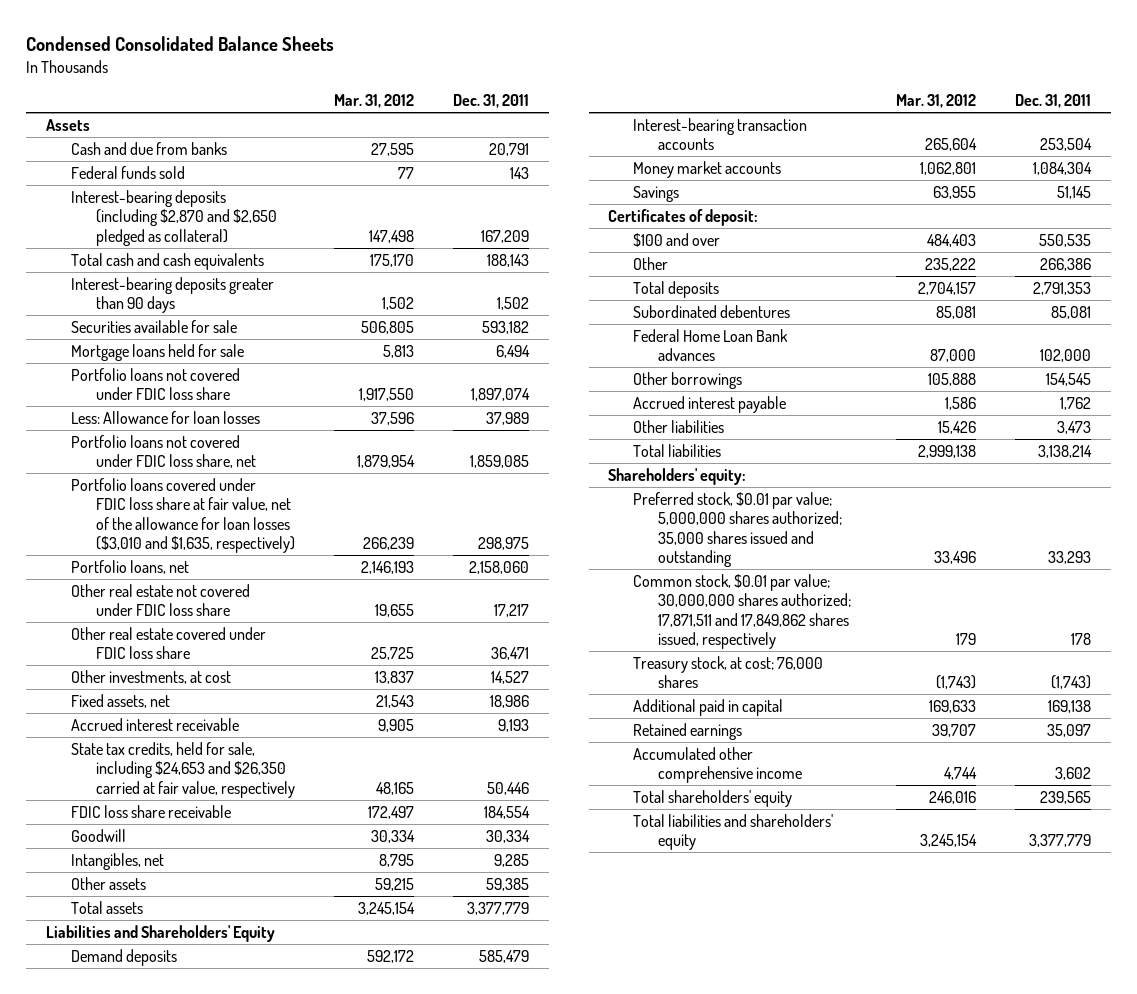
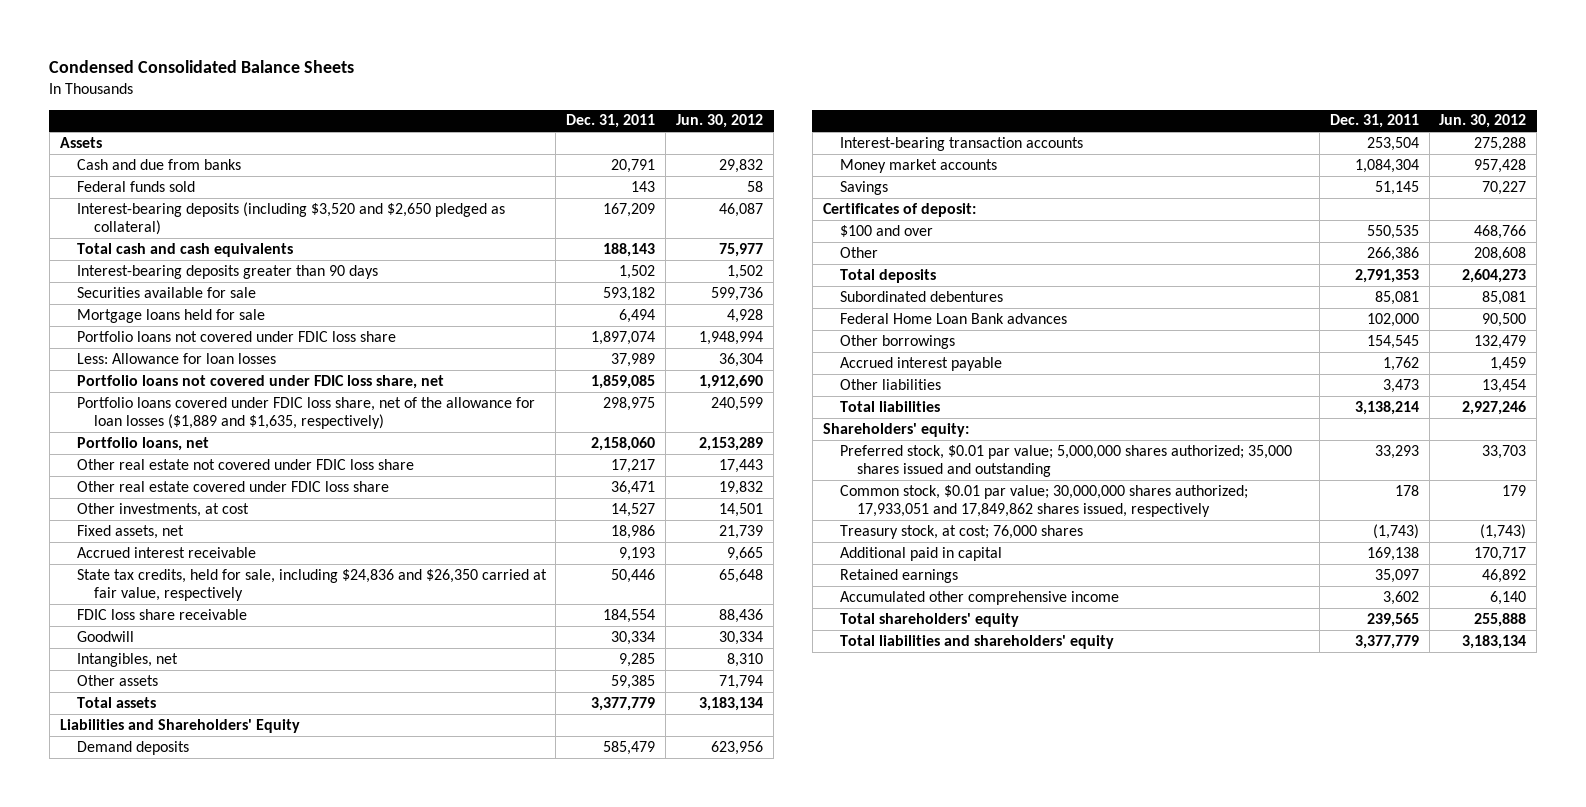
[333,94,414,109] Mar. 31, 2012 -> none
none -> [676,114,764,129] Jun. 30, 2012
[70,189,277,246] Interest-bearing deposits (including $2,870 and $2,650 pledged as collateral) -> [76,201,505,235] Interest-bearing deposits (including $3,520 and $2,650 pledged as collateral)
[70,477,295,553] Portfolio loans covered under FDIC loss share at fair value, net of the allowance for loan losses ($3,010 and $1,635, respectively) -> [76,396,535,429] Portfolio loans covered under FDIC loss share, net of the allowance for loan losses ($1,889 and $1,635, respectively)
[70,741,295,798] State tax credits, held for sale, including $24,653 and $26,350 carried at fair value, respectively -> [76,568,547,601] State tax credits, held for sale, including $24,836 and $26,350 carried at fair value, respectively
[633,573,851,649] Common stock, $0.01 par value; 30,000,000 shares authorized; 17,871,511 and 17,849,862 shares issued, respectively -> [839,484,1248,517] Common stock, $0.01 par value; 30,000,000 shares authorized; 17,933,051 and 17,849,862 shares issued, respectively

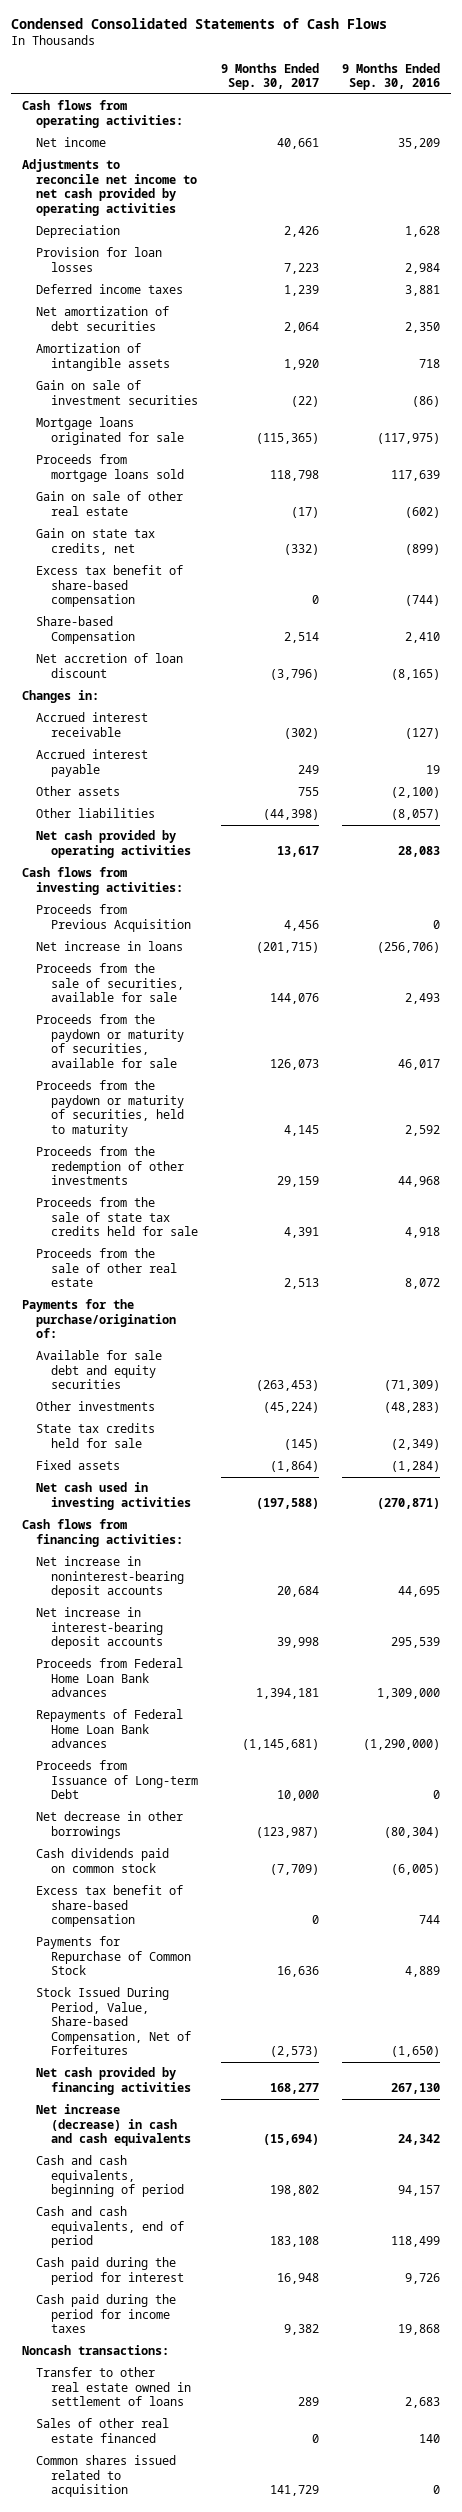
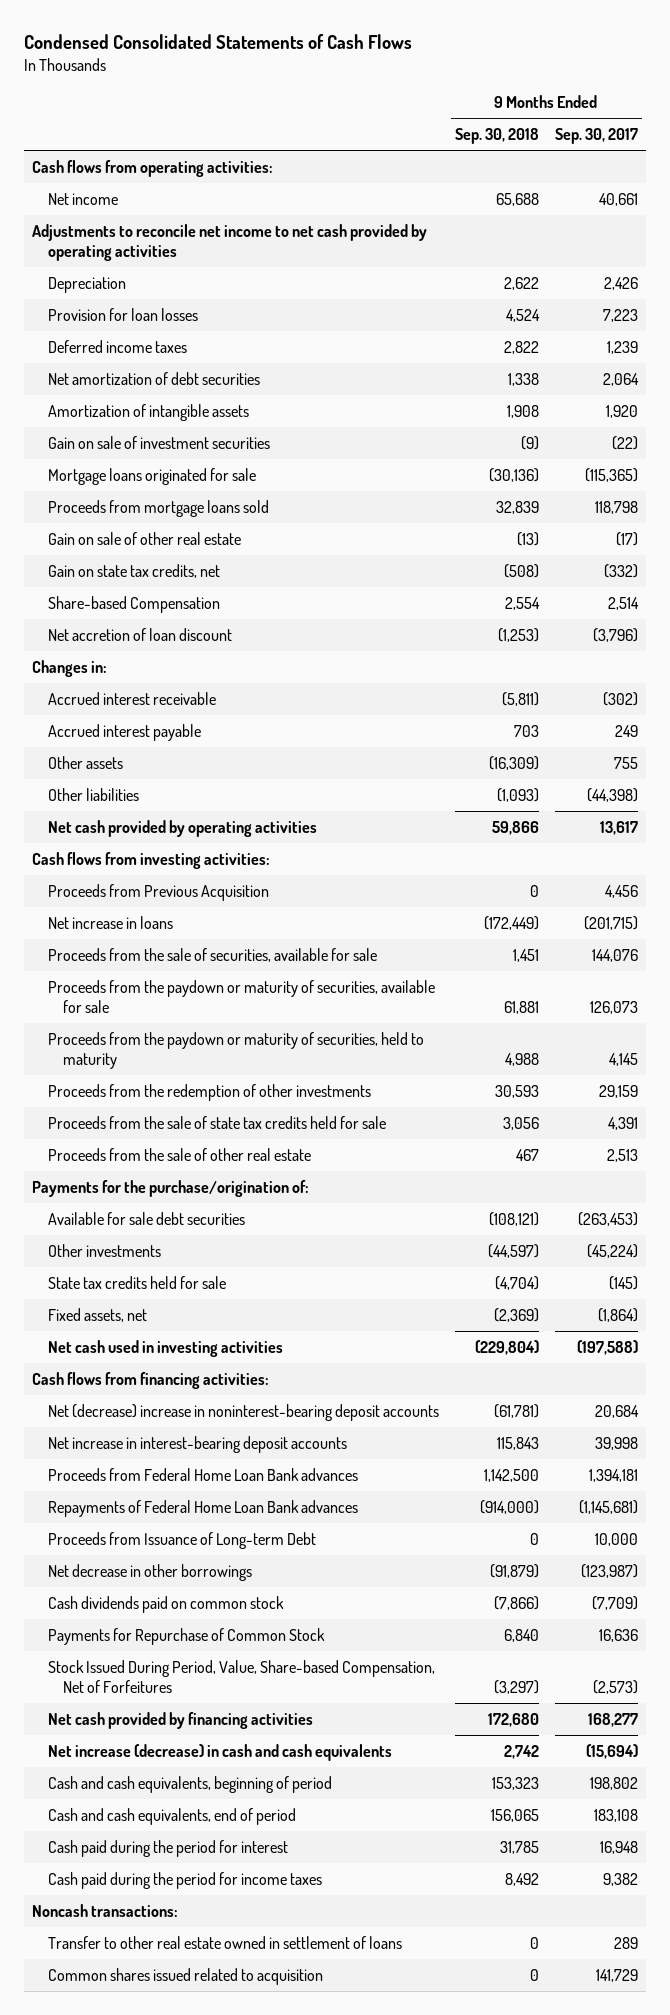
[341,62,440,91] 9 Months Ended Sep. 30, 2016 -> none
none -> [454,127,539,144] Sep. 30, 2018
[36,565,184,608] Excess tax benefit of share-based compensation -> none
[36,1350,163,1390] Available for sale debt and equity securities -> [47,1211,245,1225] Available for sale debt securities
[36,1460,121,1471] Fixed assets -> [47,1307,147,1322] Fixed assets, net
[36,1556,184,1599] Net increase in noninterest-bearing deposit accounts -> [47,1403,439,1421] Net (decrease) increase in noninterest-bearing deposit accounts
[36,1885,184,1928] Excess tax benefit of share-based compensation -> none
[36,2418,170,2443] Sales of other real estate financed -> none

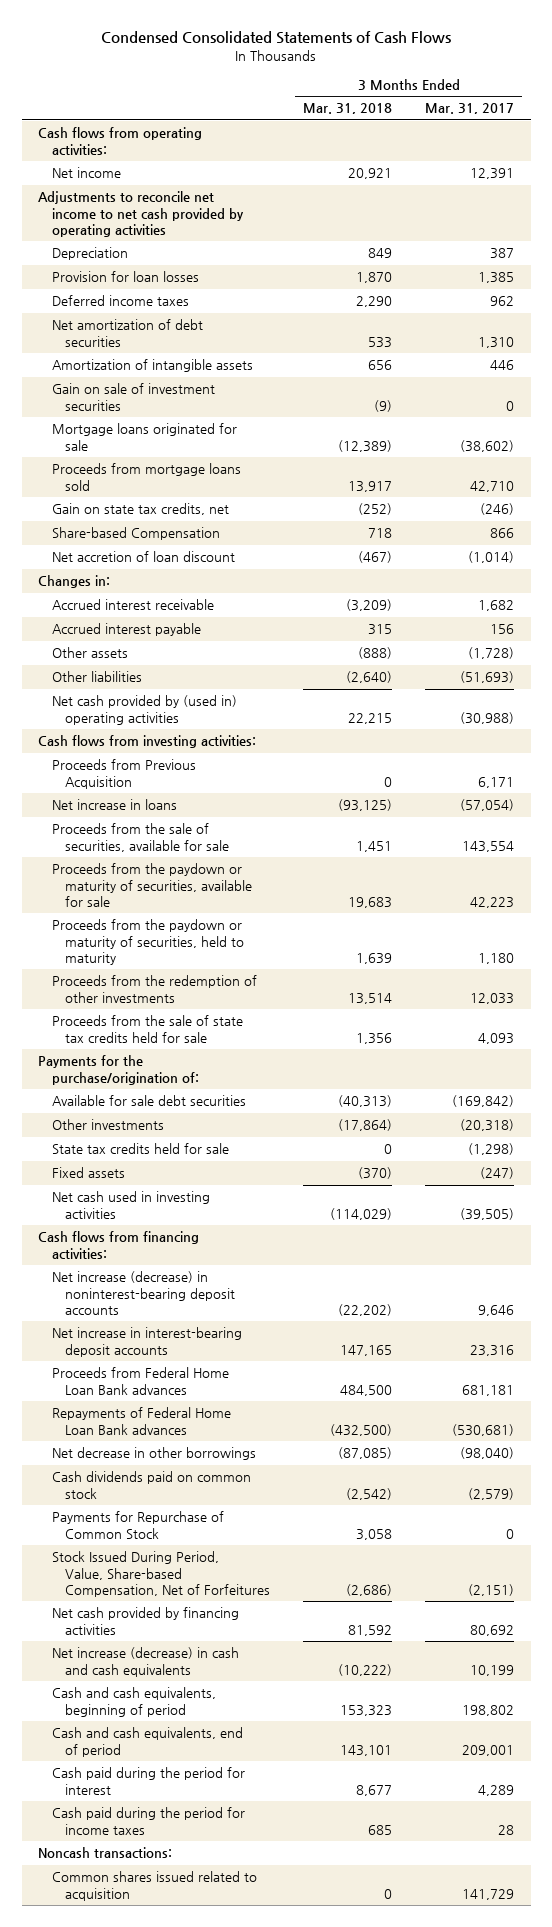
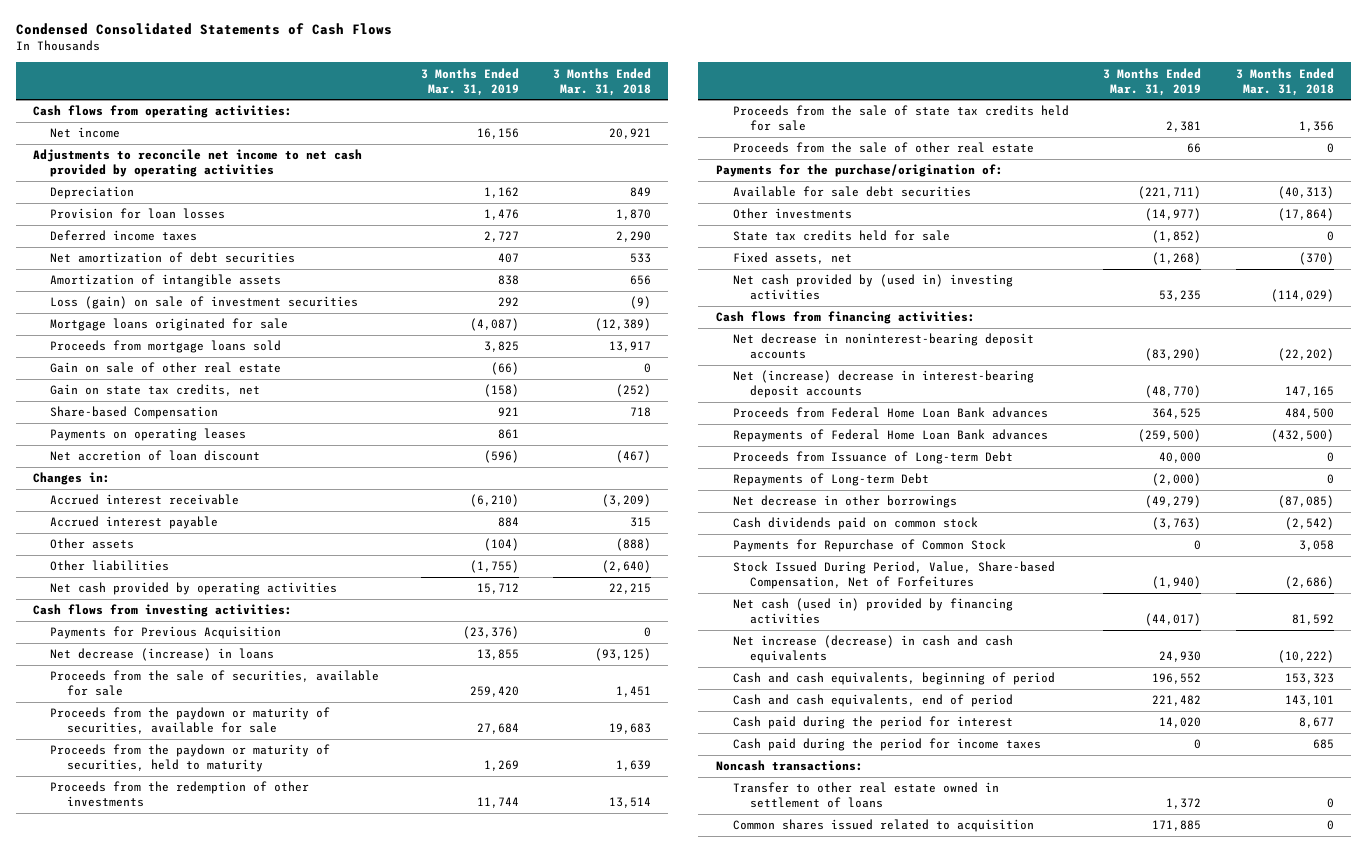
[425,103,515,115] Mar. 31, 2017 -> none
none -> [420,67,519,96] 3 Months Ended Mar. 31, 2019
[51,383,215,411] Gain on sale of investment securities -> [50,296,359,310] Loss (gain) on sale of investment securities
none -> [50,362,282,374] Gain on sale of other real estate
none -> [50,428,247,442] Payments on operating leases
[51,695,237,725] Net cash provided by (used in) operating activities -> [50,582,338,596] Net cash provided by operating activities
[51,759,196,789] Proceeds from Previous Acquisition -> none
none -> [50,626,282,640] Payments for Previous Acquisition
[51,799,177,811] Net increase in loans -> [50,648,275,662] Net decrease (increase) in loans
none -> [732,142,1034,154] Proceeds from the sale of other real estate
[51,1167,125,1179] Fixed assets -> [732,252,852,265] Fixed assets, net
[51,1191,210,1219] Net cash used in investing activities -> [732,274,1013,301] Net cash provided by (used in) investing activities
[51,1271,235,1316] Net increase (decrease) in noninterest-bearing deposit accounts -> [732,333,1034,360] Net decrease in noninterest-bearing deposit accounts
[51,1327,242,1357] Net increase in interest-bearing deposit accounts -> [732,370,1034,399] Net (increase) decrease in interest-bearing deposit accounts
none -> [732,451,1013,465] Proceeds from Issuance of Long-term Debt
none -> [732,473,929,487] Repayments of Long-term Debt
[51,1607,239,1635] Net cash provided by financing activities -> [732,598,1013,625] Net cash (used in) provided by financing activities
none -> [732,782,999,809] Transfer to other real estate owned in settlement of loans

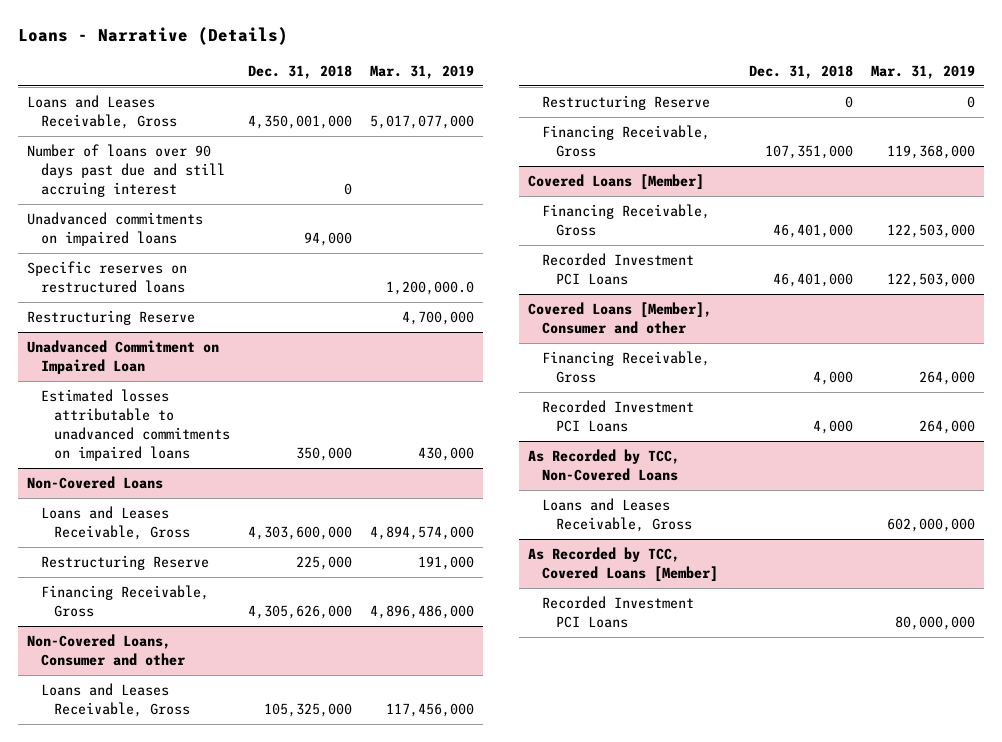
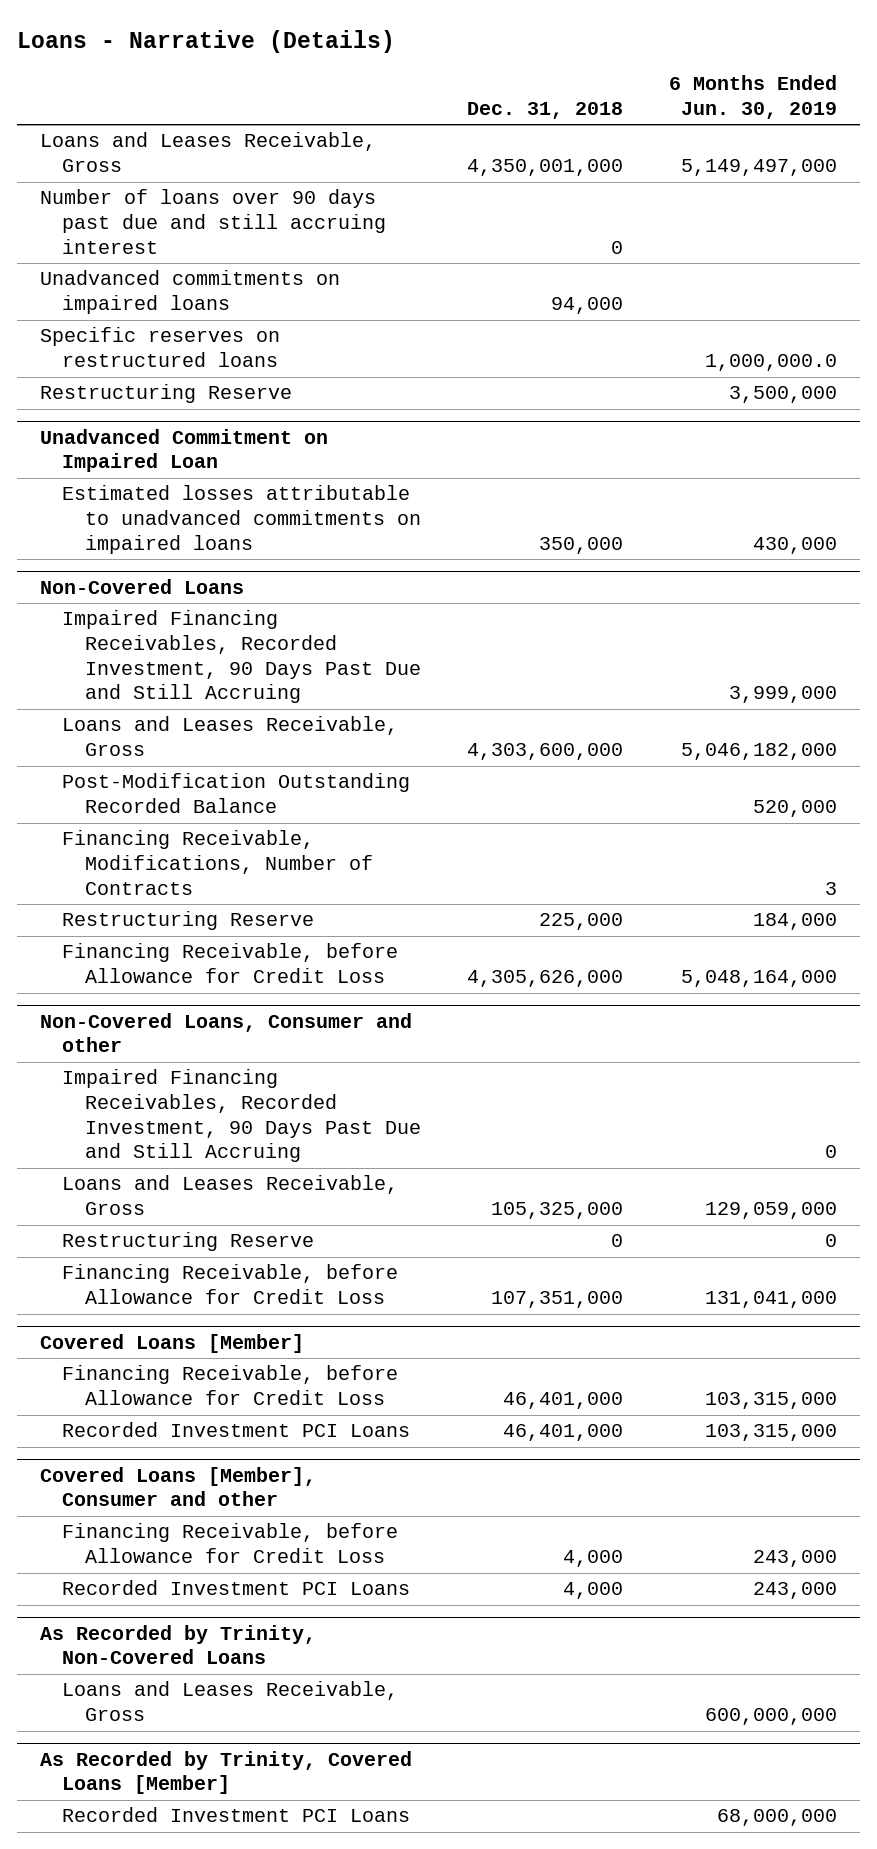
[369,64,474,79] Mar. 31, 2019 -> none
none -> [668,75,837,119] 6 Months Ended Jun. 30, 2019
none -> [62,610,421,704] Impaired Financing Receivables, Recorded Investment, 90 Days Past Due and Still Accruing
none -> [62,773,411,814] Post-Modification Outstanding Recorded Balance
none -> [62,830,373,895] Financing Receivable, Modifications, Number of Contracts
[40,585,209,618] Financing Receivable, Gross -> [62,943,399,984] Financing Receivable, before Allowance for Credit Loss
none -> [62,1069,421,1163] Impaired Financing Receivables, Recorded Investment, 90 Days Past Due and Still Accruing
[541,125,710,158] Financing Receivable, Gross -> [62,1264,399,1305] Financing Receivable, before Allowance for Credit Loss
[541,204,710,237] Financing Receivable, Gross -> [62,1365,399,1406] Financing Receivable, before Allowance for Credit Loss
[541,351,710,384] Financing Receivable, Gross -> [62,1523,399,1564] Financing Receivable, before Allowance for Credit Loss
[528,449,681,482] As Recorded by TCC, Non-Covered Loans -> [40,1624,317,1665] As Recorded by Trinity, Non-Covered Loans
[528,547,718,583] As Recorded by TCC, Covered Loans [Member] -> [40,1750,413,1795] As Recorded by Trinity, Covered Loans [Member]

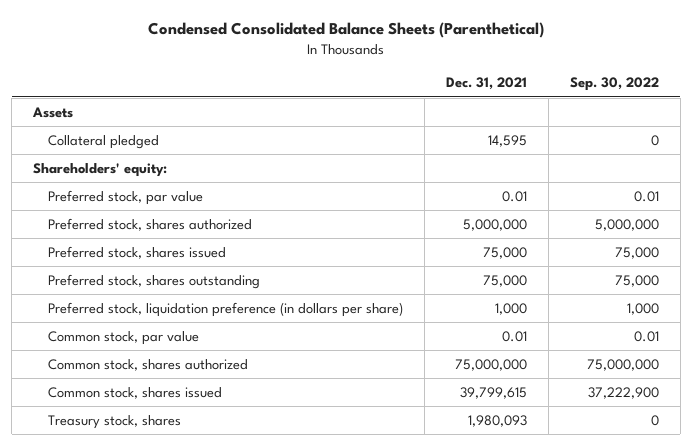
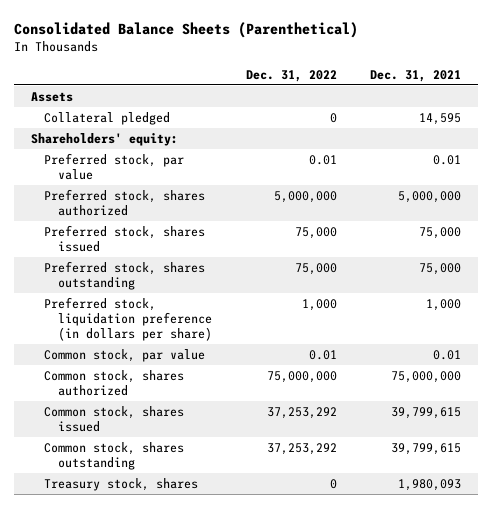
[148,22,545,39] Condensed Consolidated Balance Sheets (Parenthetical) -> [14,21,359,38] Consolidated Balance Sheets (Parenthetical)
[569,77,659,92] Sep. 30, 2022 -> none
none -> [245,69,337,82] Dec. 31, 2022
none -> [44,441,185,470] Common stock, shares outstanding

